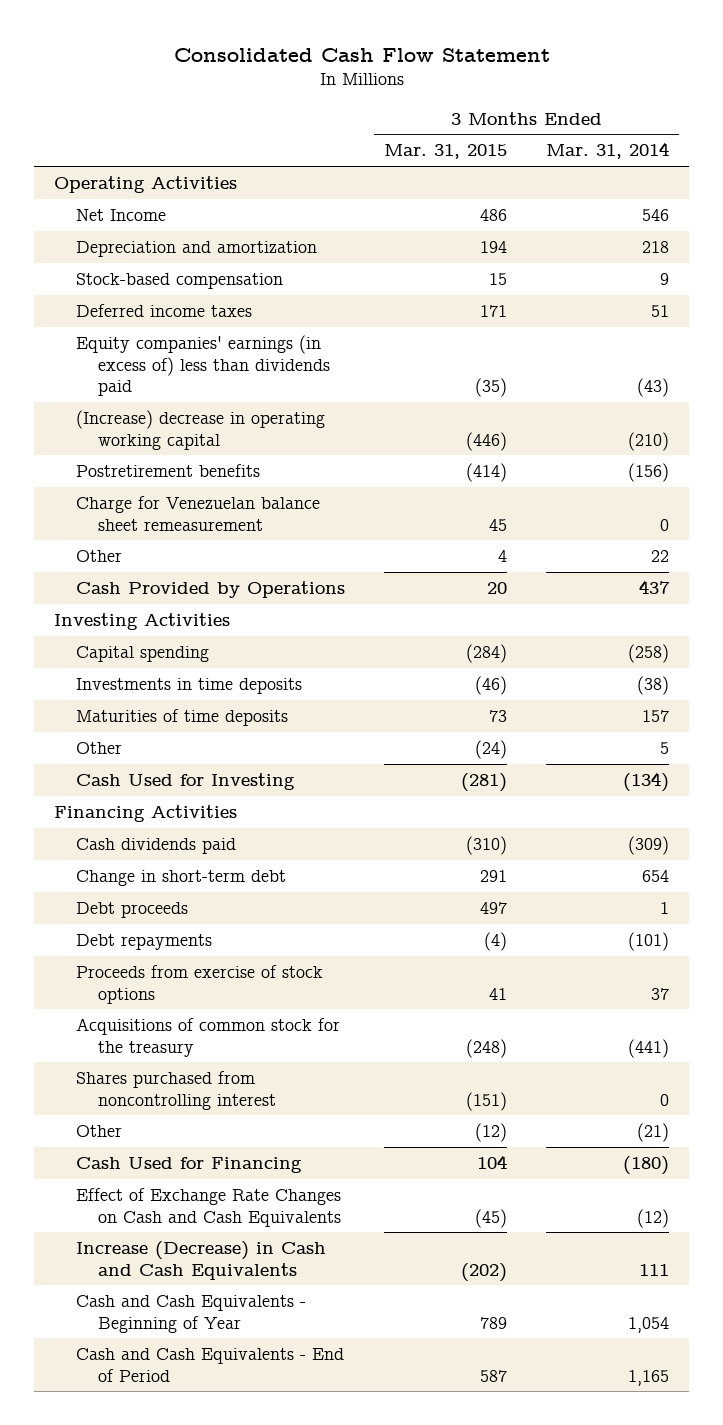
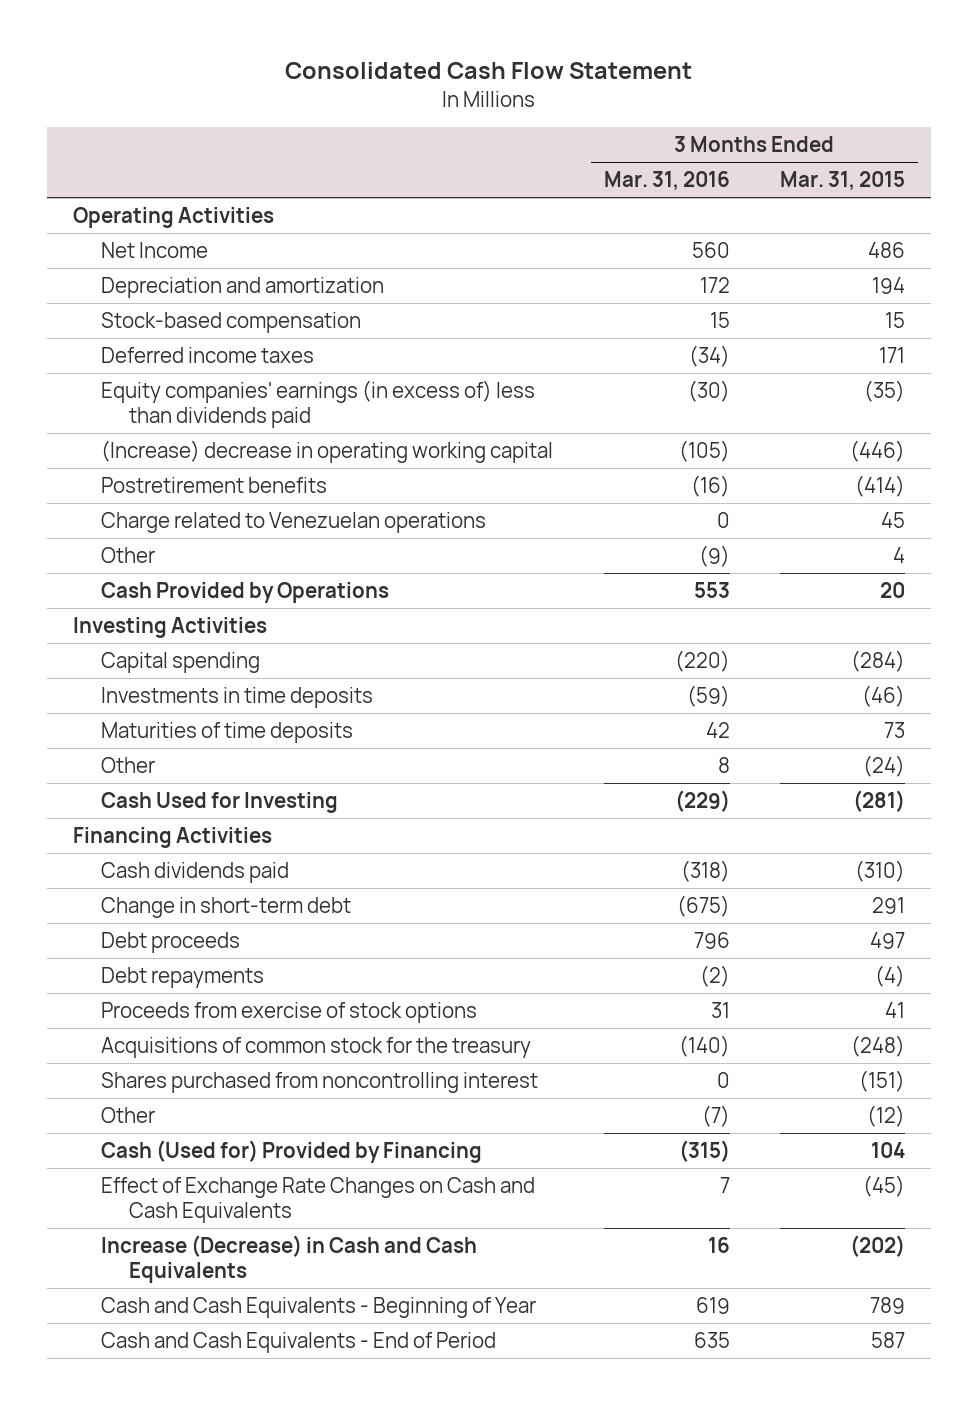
[546,142,670,160] Mar. 31, 2014 -> none
none -> [603,171,730,191] Mar. 31, 2016
[75,495,320,531] Charge for Venezuelan balance sheet remeasurement -> [100,511,486,533] Charge related to Venezuelan operations
[75,1156,302,1173] Cash Used for Financing -> [100,1139,482,1163] Cash (Used for) Provided by Financing

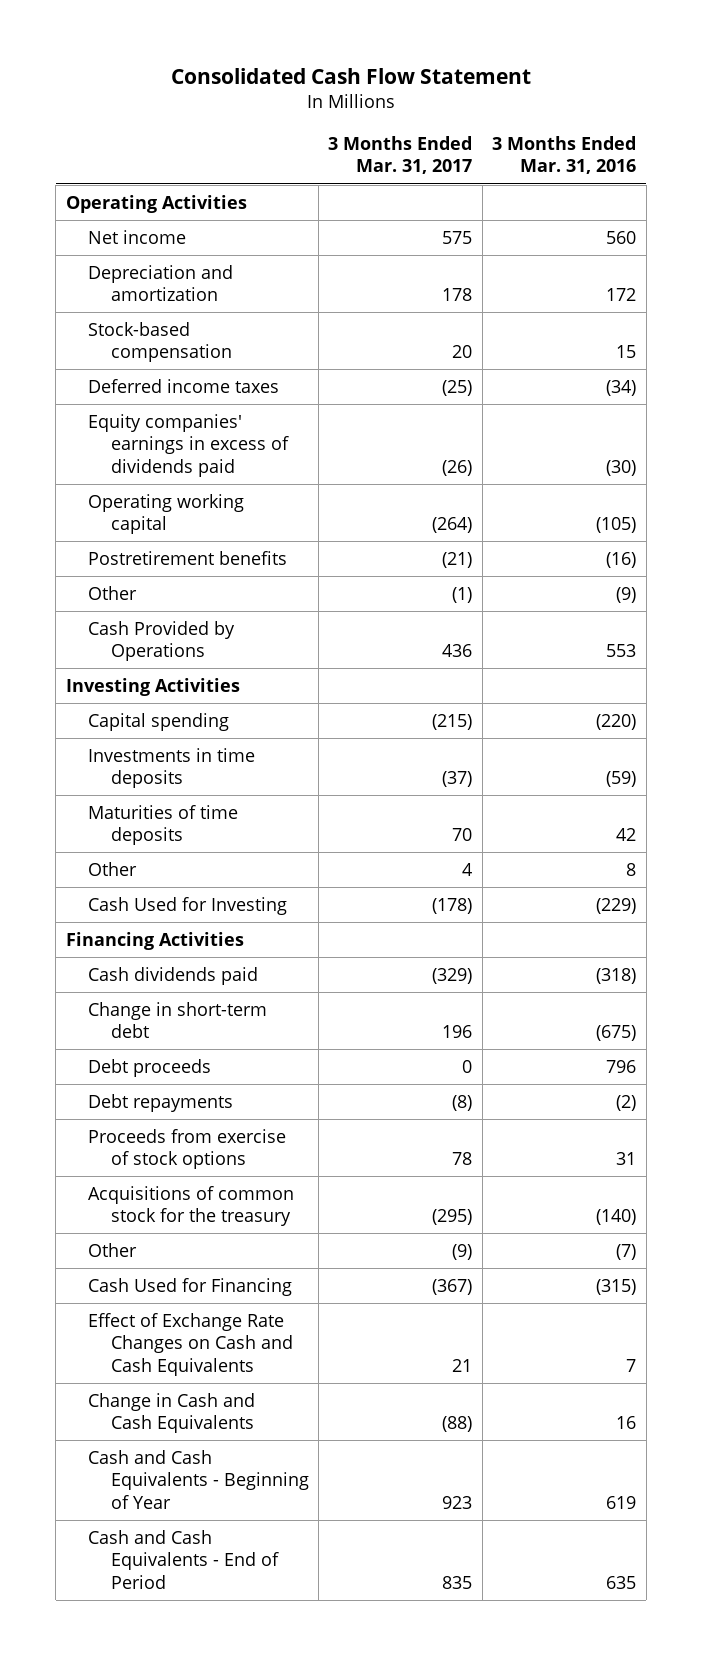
[780,171,906,191] Mar. 31, 2015 -> none
none -> [328,136,473,175] 3 Months Ended Mar. 31, 2017
[100,241,208,258] Net Income -> [88,229,187,244] Net income
[100,379,535,429] Equity companies' earnings (in excess of) less than dividends paid -> [88,413,289,477] Equity companies' earnings in excess of dividends paid
[100,439,553,463] (Increase) decrease in operating working capital -> [88,493,245,535] Operating working capital
[100,511,486,533] Charge related to Venezuelan operations -> none
[100,1071,538,1093] Shares purchased from noncontrolling interest -> none
[100,1139,482,1163] Cash (Used for) Provided by Financing -> [88,1277,293,1296] Cash Used for Financing
[100,1234,477,1284] Increase (Decrease) in Cash and Cash Equivalents -> [88,1392,256,1434] Change in Cash and Cash Equivalents

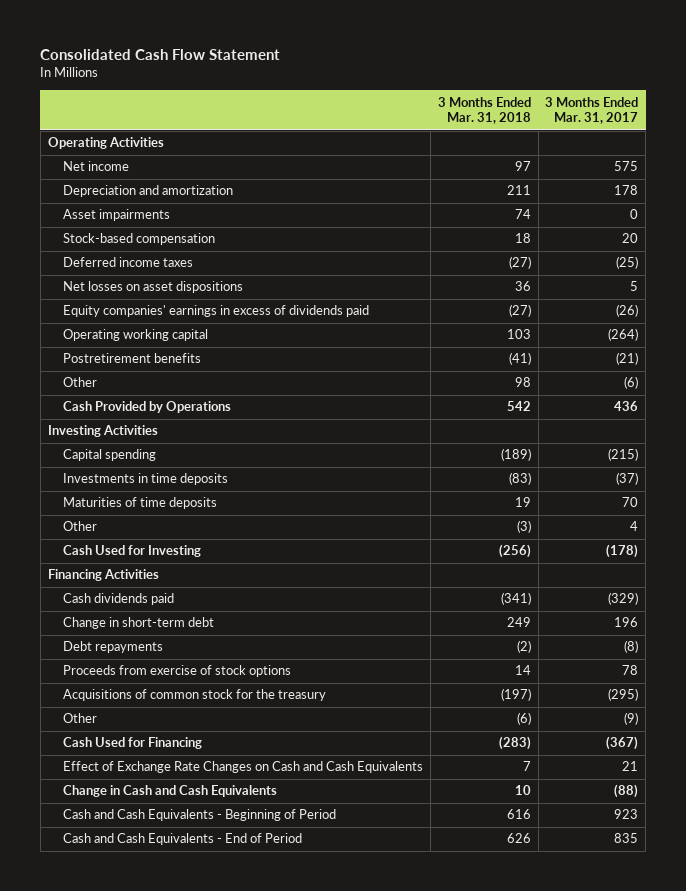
[492,136,637,175] 3 Months Ended Mar. 31, 2016 -> none
none -> [437,96,531,125] 3 Months Ended Mar. 31, 2018
none -> [62,209,170,222] Asset impairments
none -> [62,281,243,294] Net losses on asset dispositions
[452,586,473,603] (1) -> [624,376,639,390] (6)
[88,1058,212,1077] Debt proceeds -> none
[88,1449,309,1509] Cash and Cash Equivalents - Beginning of Year -> [62,809,336,822] Cash and Cash Equivalents - Beginning of Period

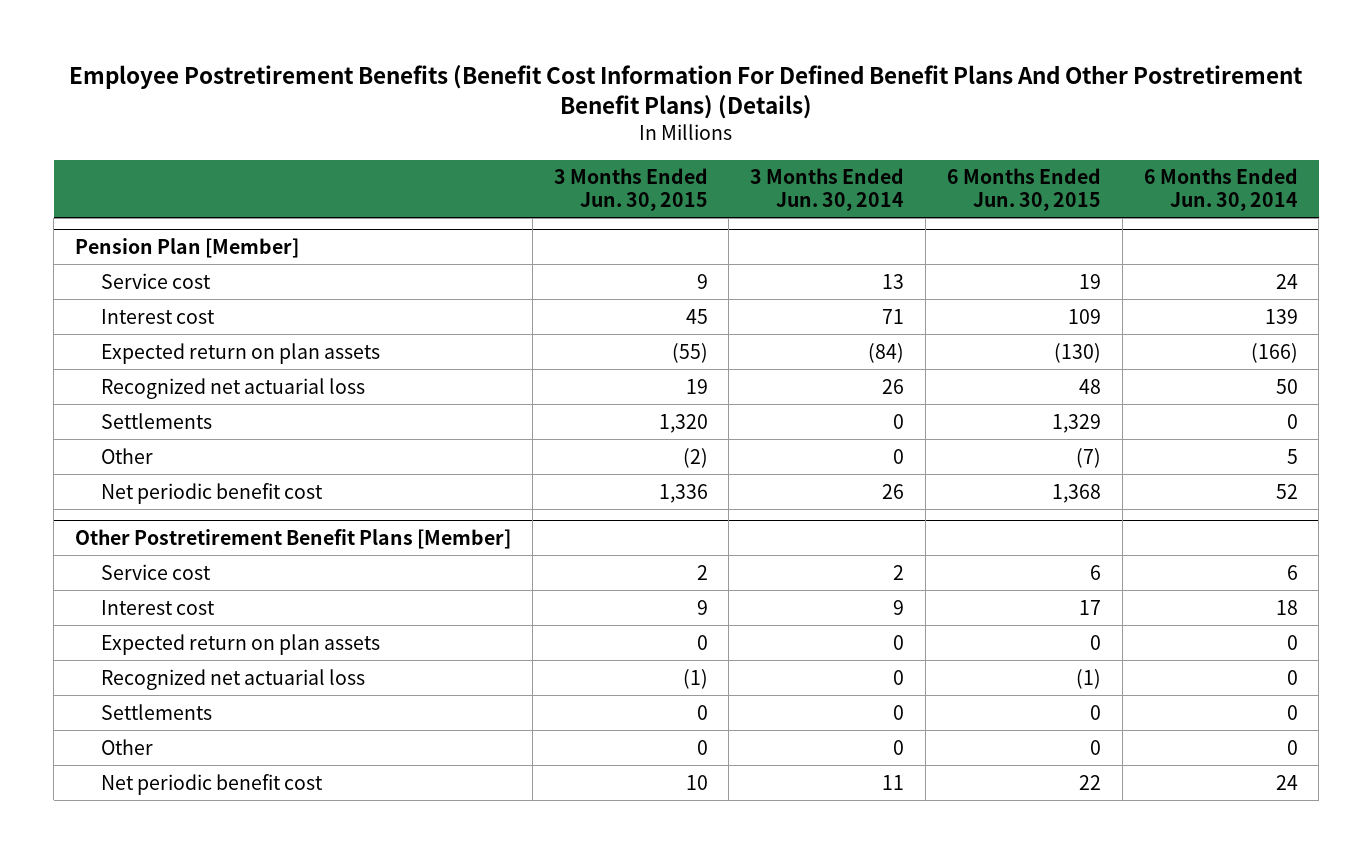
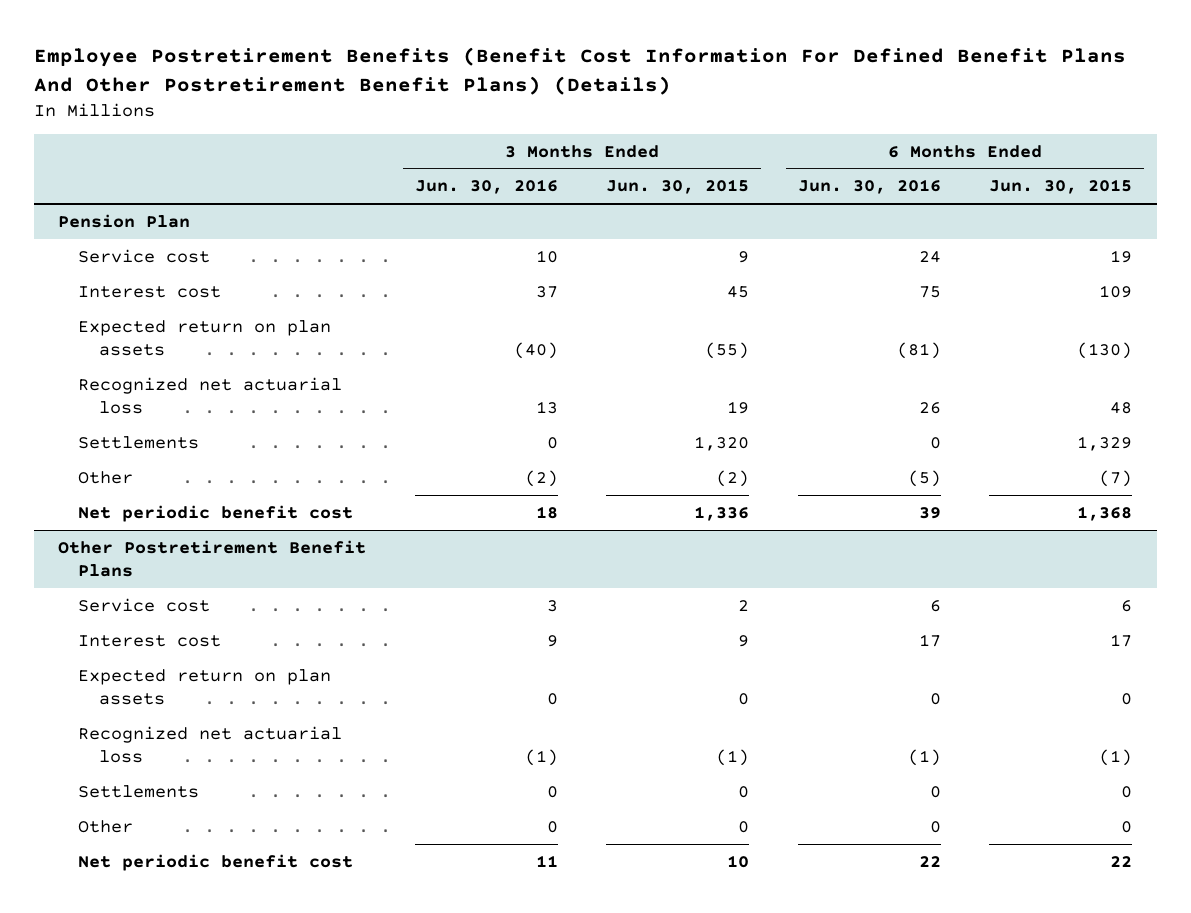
[750,168,905,212] 3 Months Ended Jun. 30, 2014 -> none
[1143,168,1298,212] 6 Months Ended Jun. 30, 2014 -> none
none -> [414,179,558,195] Jun. 30, 2016
none -> [797,179,941,195] Jun. 30, 2016
[74,238,299,259] Pension Plan [Member] -> [58,213,191,228] Pension Plan
[74,529,511,550] Other Postretirement Benefit Plans [Member] -> [58,539,367,577] Other Postretirement Benefit Plans

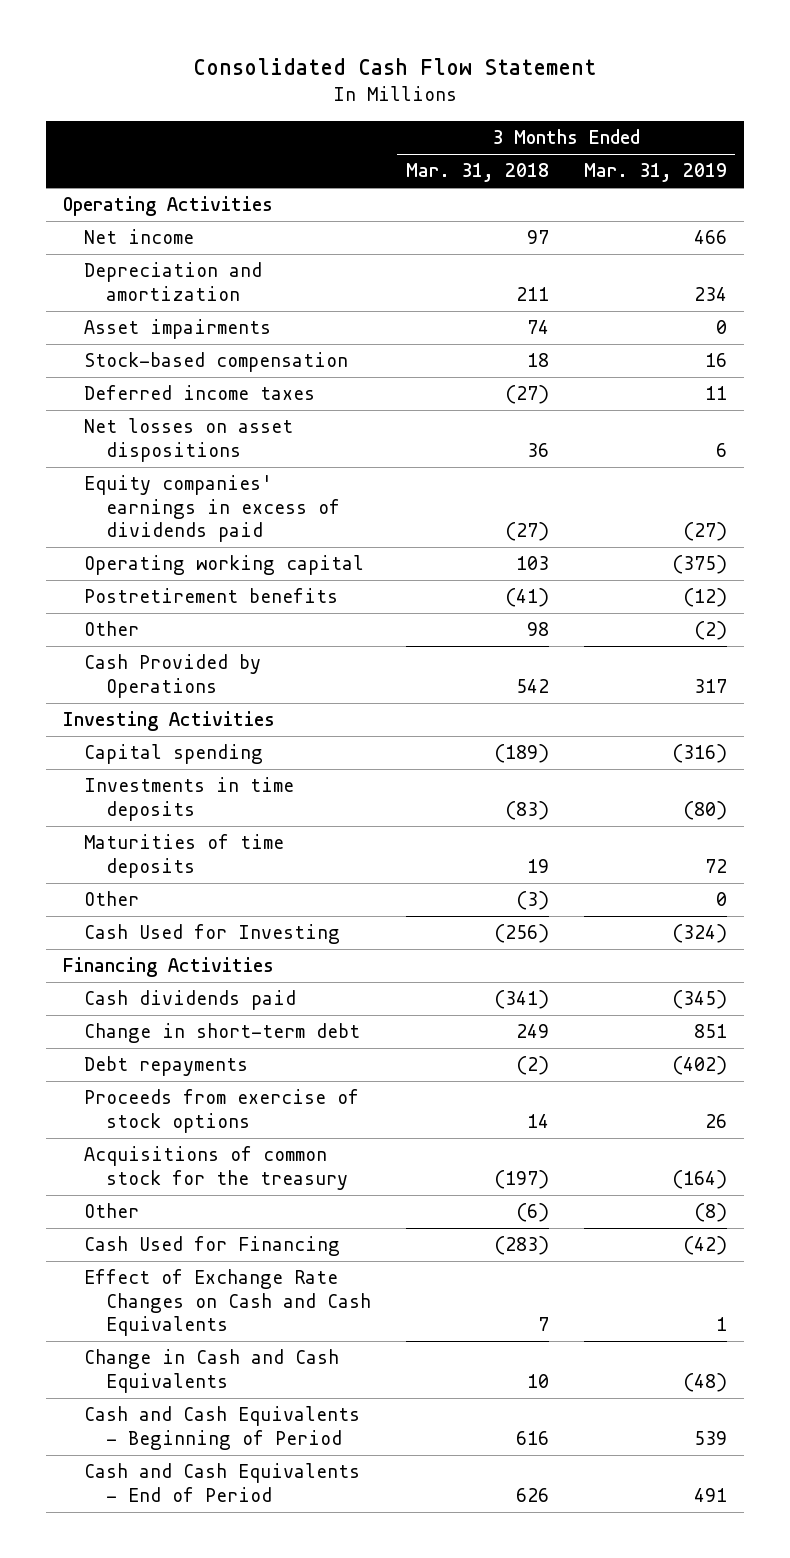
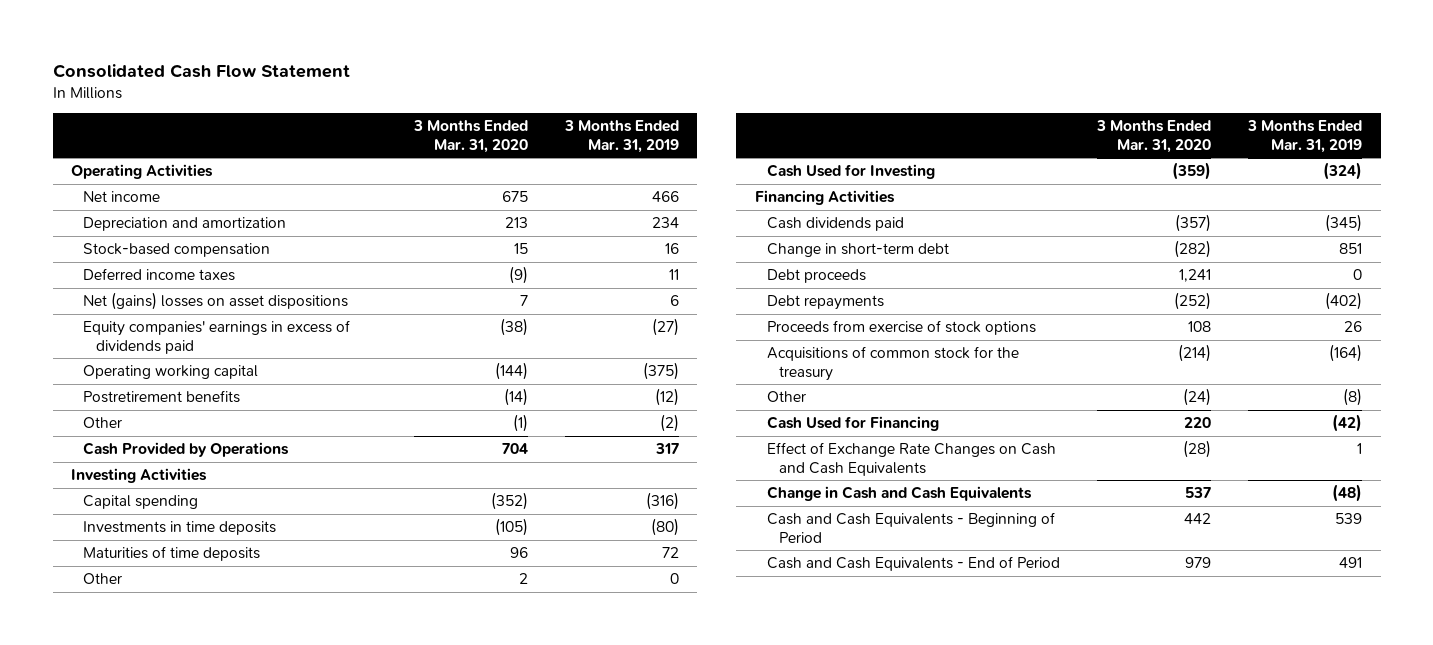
[405,163,549,183] Mar. 31, 2018 -> none
none -> [412,120,528,153] 3 Months Ended Mar. 31, 2020
[84,319,272,340] Asset impairments -> none
[84,418,294,462] Net losses on asset dispositions -> [83,292,349,311] Net (gains) losses on asset dispositions
none -> [766,269,866,284] Debt proceeds

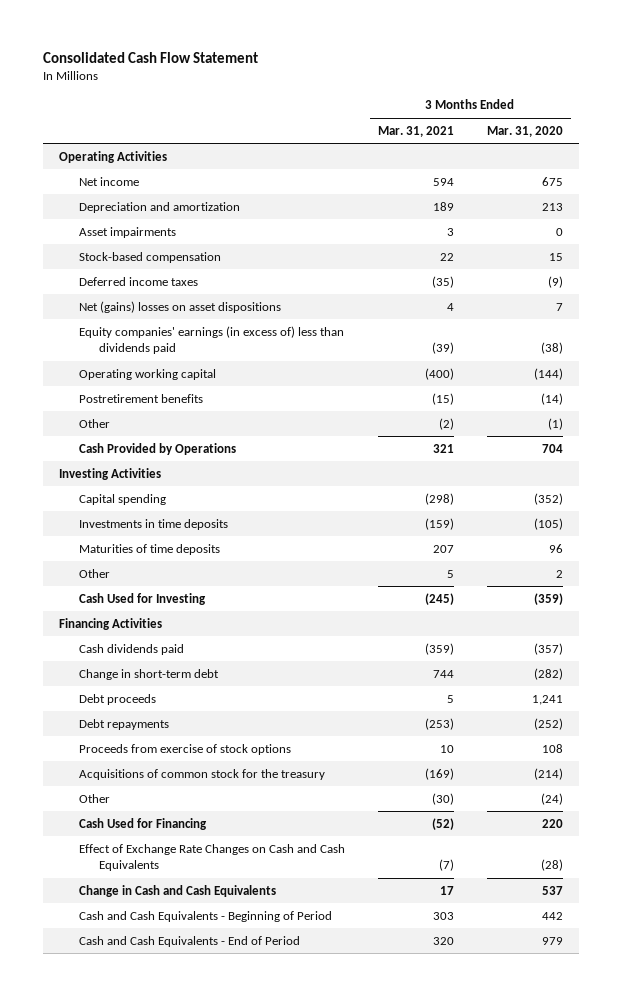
[563,120,679,153] 3 Months Ended Mar. 31, 2019 -> none
none -> [377,125,454,137] Mar. 31, 2021
none -> [79,226,177,238] Asset impairments
[83,320,351,354] Equity companies' earnings in excess of dividends paid -> [79,325,345,355] Equity companies' earnings (in excess of) less than dividends paid

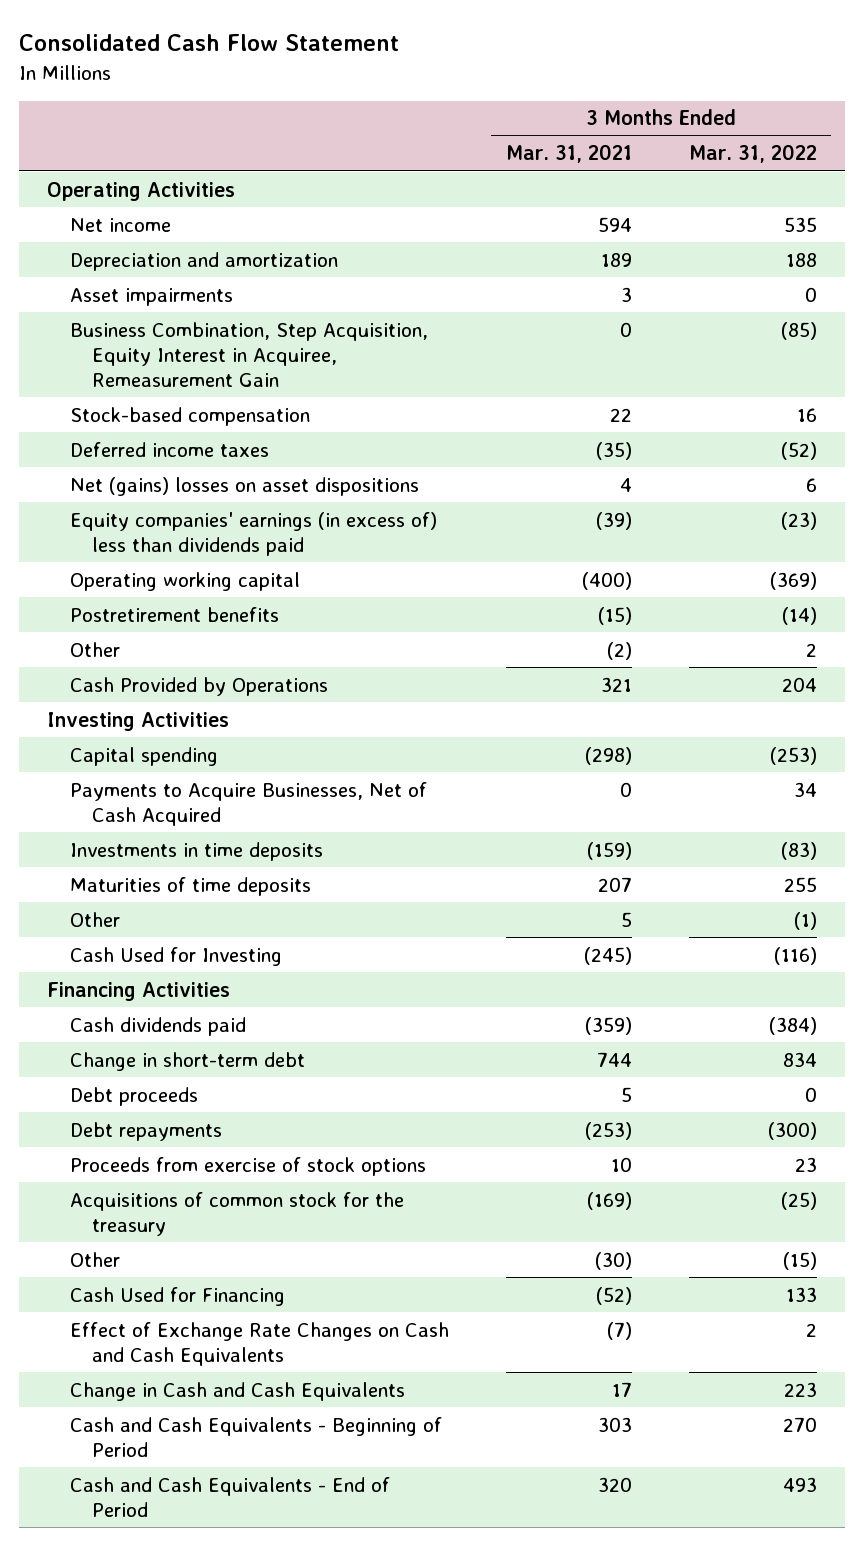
[486,125,563,137] Mar. 31, 2020 -> none
none -> [688,144,817,164] Mar. 31, 2022
none -> [69,321,428,387] Business Combination, Step Acquisition, Equity Interest in Acquiree, Remeasurement Gain
none -> [69,781,427,826] Payments to Acquire Businesses, Net of Cash Acquired

